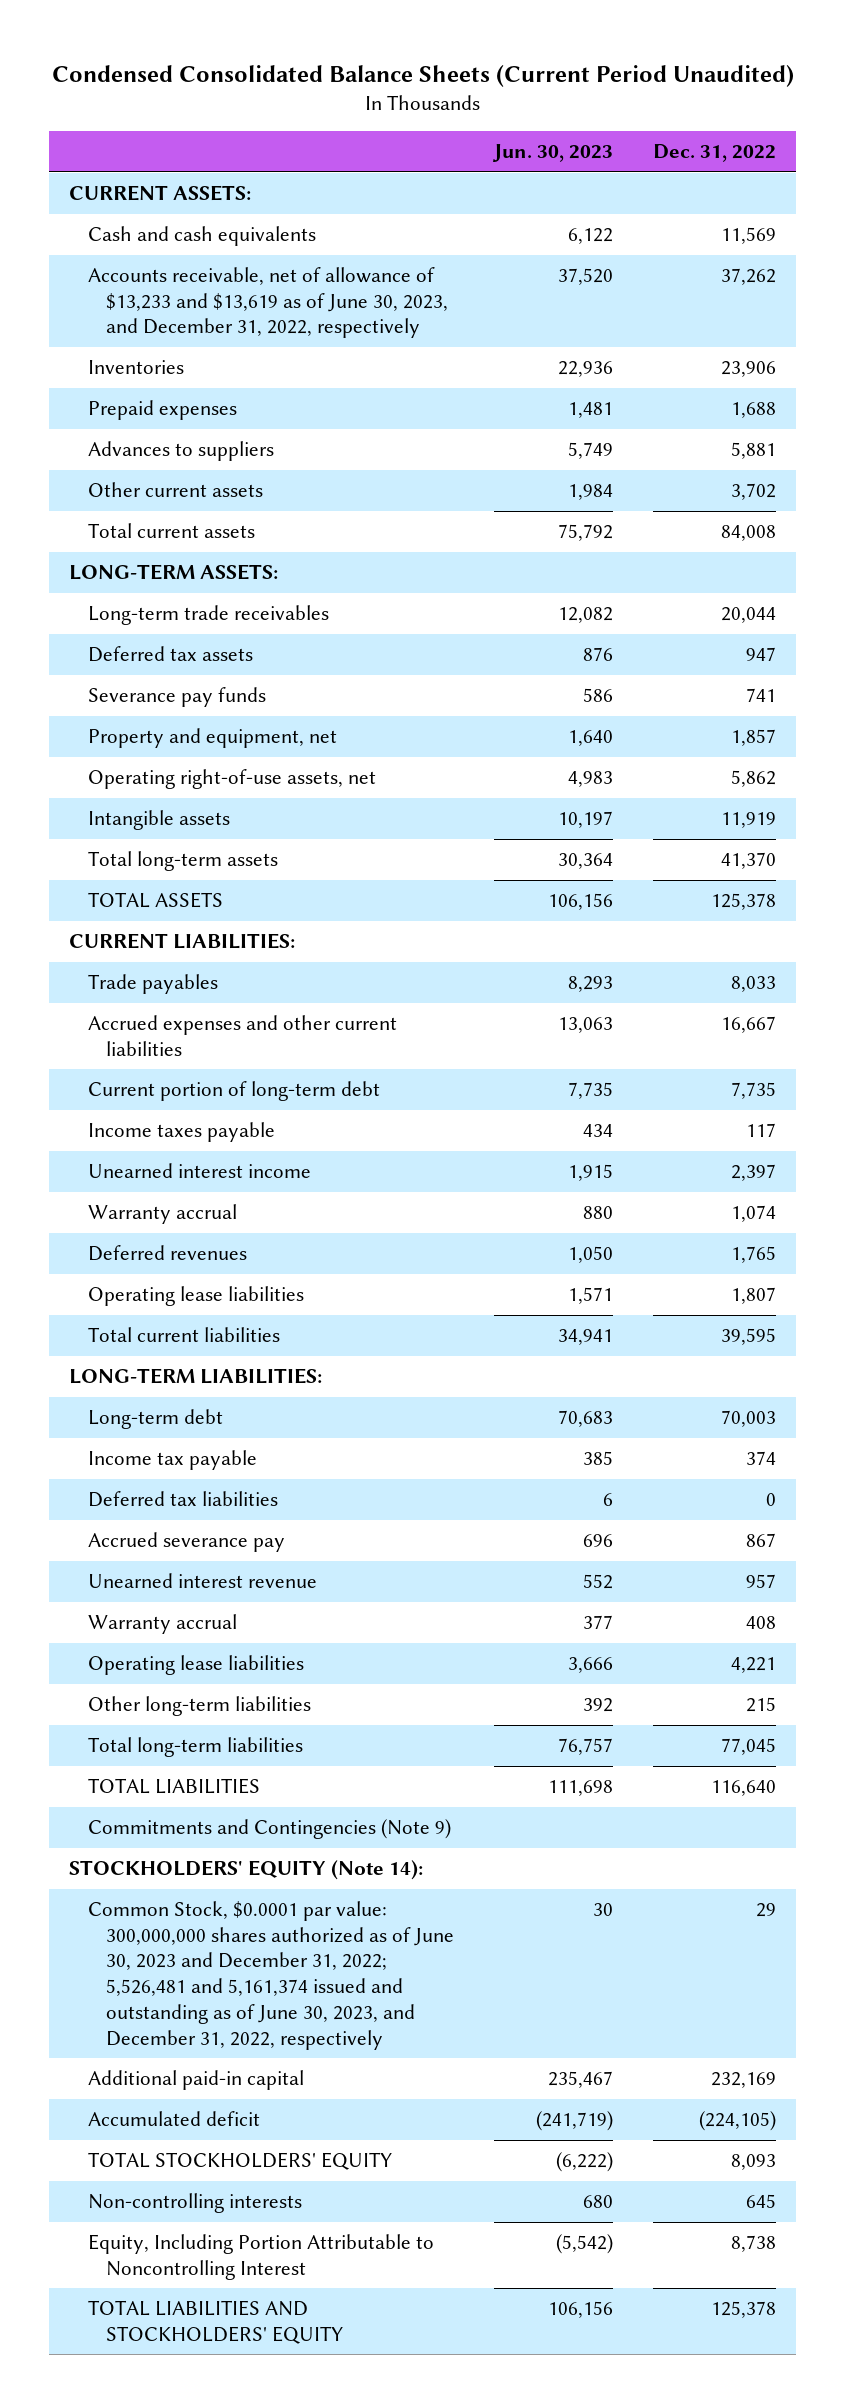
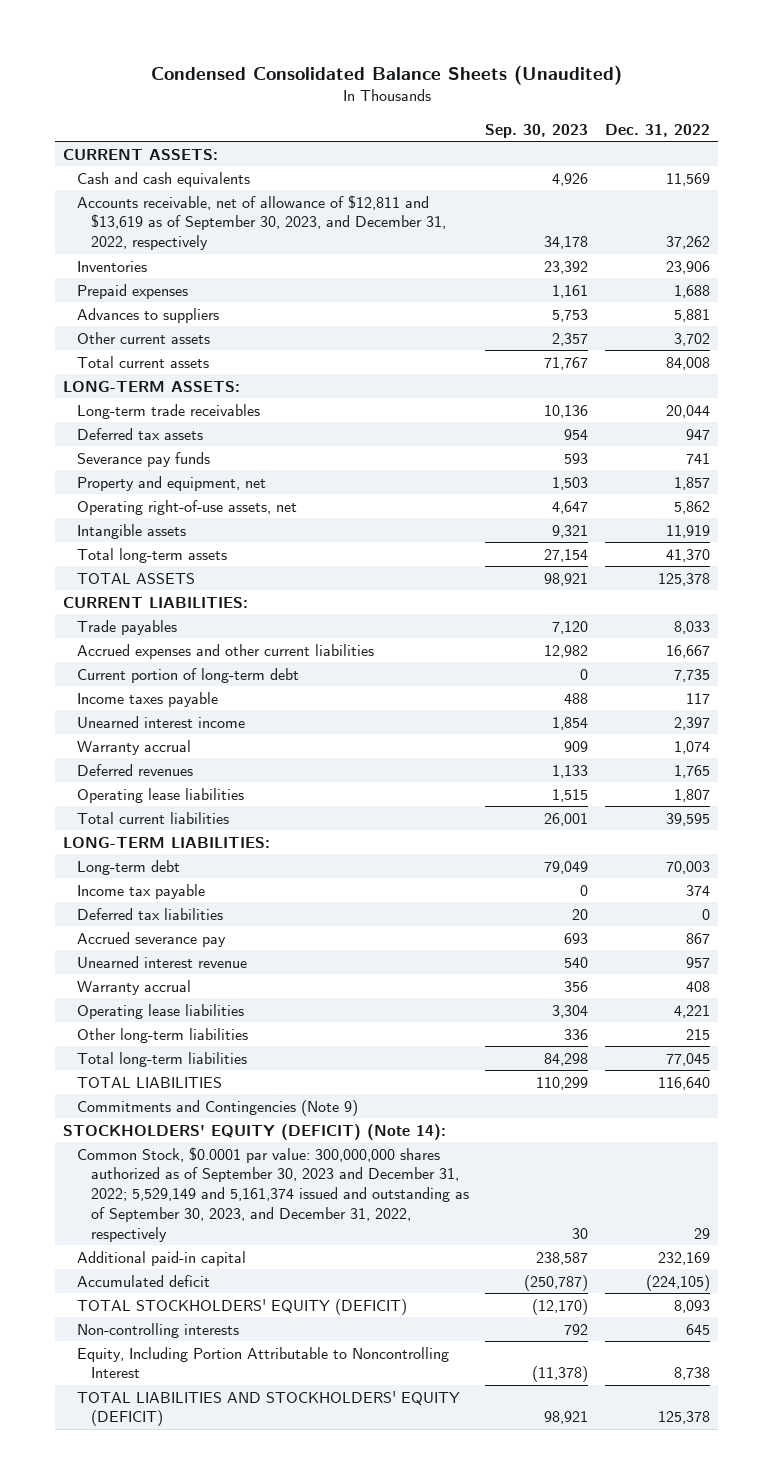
[51,64,794,87] Condensed Consolidated Balance Sheets (Current Period Unaudited) -> [150,64,622,85] Condensed Consolidated Balance Sheets (Unaudited)
[491,144,613,163] Jun. 30, 2023 -> none
none -> [485,123,589,138] Sep. 30, 2023
[87,267,448,339] Accounts receivable, net of allowance of $13,233 and $13,619 as of June 30, 2023, and December 31, 2022, respectively -> [77,194,446,251] Accounts receivable, net of allowance of $12,811 and $13,619 as of September 30, 2023, and December 31, 2022, respectively
[69,1860,424,1881] STOCKHOLDERS' EQUITY (Note 14): -> [63,1123,447,1140] STOCKHOLDERS' EQUITY (DEFICIT) (Note 14):
[87,1901,454,2050] Common Stock, $0.0001 par value: 300,000,000 shares authorized as of June 30, 2023 and December 31, 2022; 5,526,481 and 5,161,374 issued and outstanding as of June 30, 2023, and December 31, 2022, respectively -> [77,1146,469,1242] Common Stock, $0.0001 par value: 300,000,000 shares authorized as of September 30, 2023 and December 31, 2022; 5,529,149 and 5,161,374 issued and outstanding as of September 30, 2023, and December 31, 2022, respectively
[87,2152,392,2171] TOTAL STOCKHOLDERS' EQUITY -> [77,1298,408,1315] TOTAL STOCKHOLDERS' EQUITY (DEFICIT)
[87,2300,343,2344] TOTAL LIABILITIES AND STOCKHOLDERS' EQUITY -> [77,1390,461,1427] TOTAL LIABILITIES AND STOCKHOLDERS' EQUITY (DEFICIT)

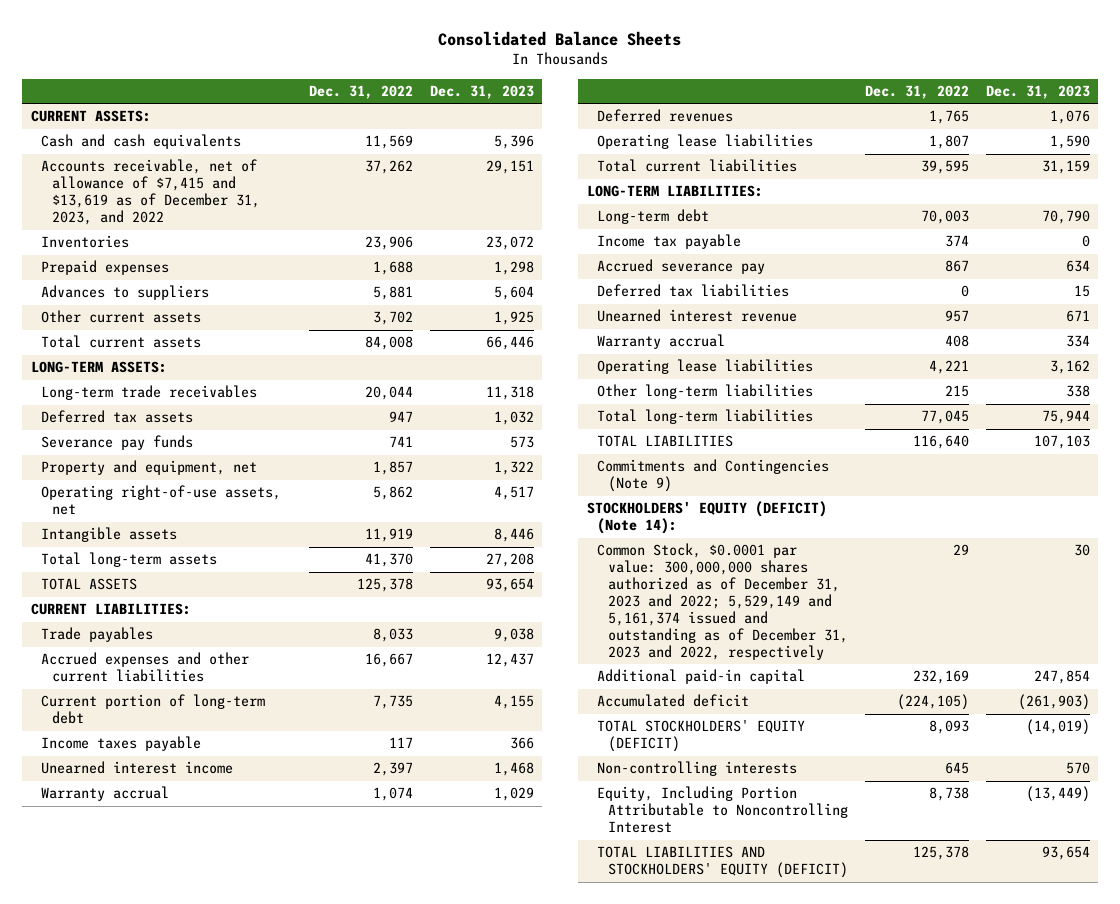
[150,64,622,85] Condensed Consolidated Balance Sheets (Unaudited) -> [438,30,682,46] Consolidated Balance Sheets
[485,123,589,138] Sep. 30, 2023 -> none
none -> [429,85,534,100] Dec. 31, 2023
[77,194,446,251] Accounts receivable, net of allowance of $12,811 and $13,619 as of September 30, 2023, and December 31, 2022, respectively -> [41,159,260,226] Accounts receivable, net of allowance of $7,415 and $13,619 as of December 31, 2023, and 2022
[77,907,224,920] Deferred tax liabilities -> [597,284,790,298] Deferred tax liabilities
[77,1146,469,1242] Common Stock, $0.0001 par value: 300,000,000 shares authorized as of September 30, 2023 and December 31, 2022; 5,529,149 and 5,161,374 issued and outstanding as of September 30, 2023, and December 31, 2022, respectively -> [597,543,848,661] Common Stock, $0.0001 par value: 300,000,000 shares authorized as of December 31, 2023 and 2022; 5,529,149 and 5,161,374 issued and outstanding as of December 31, 2023 and 2022, respectively

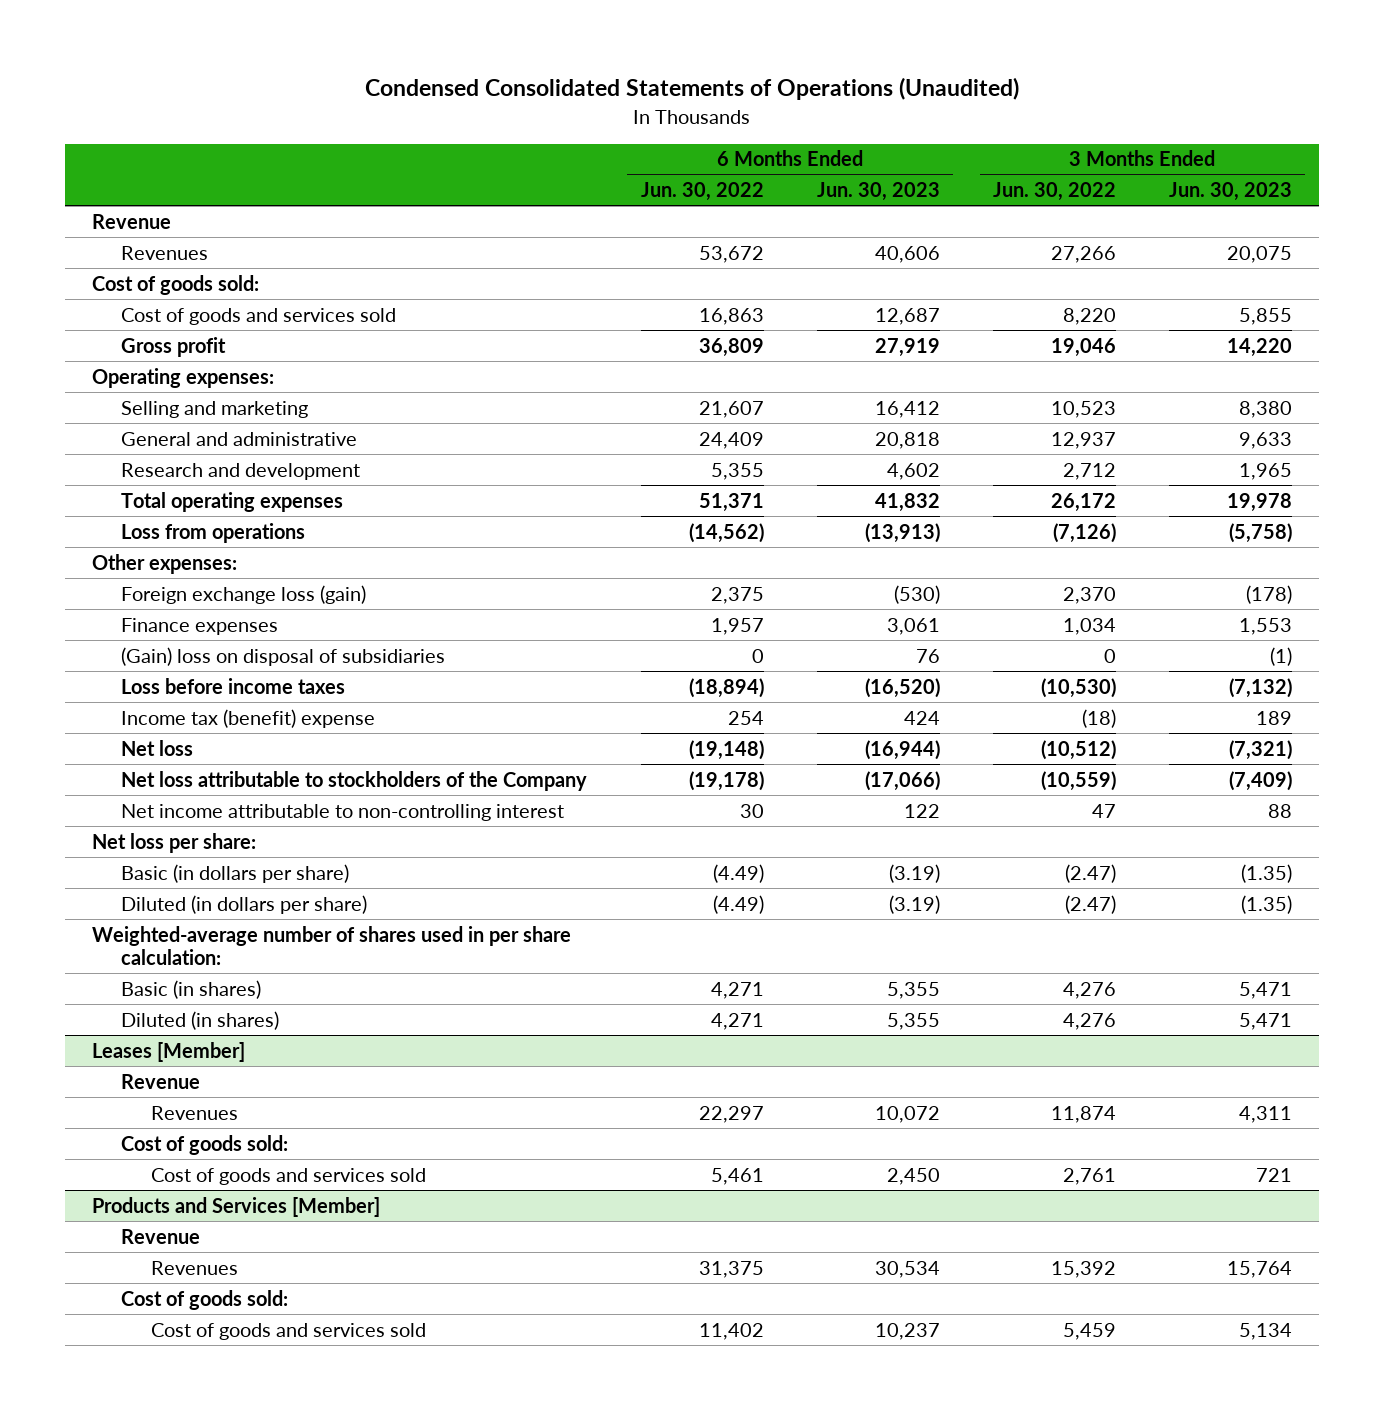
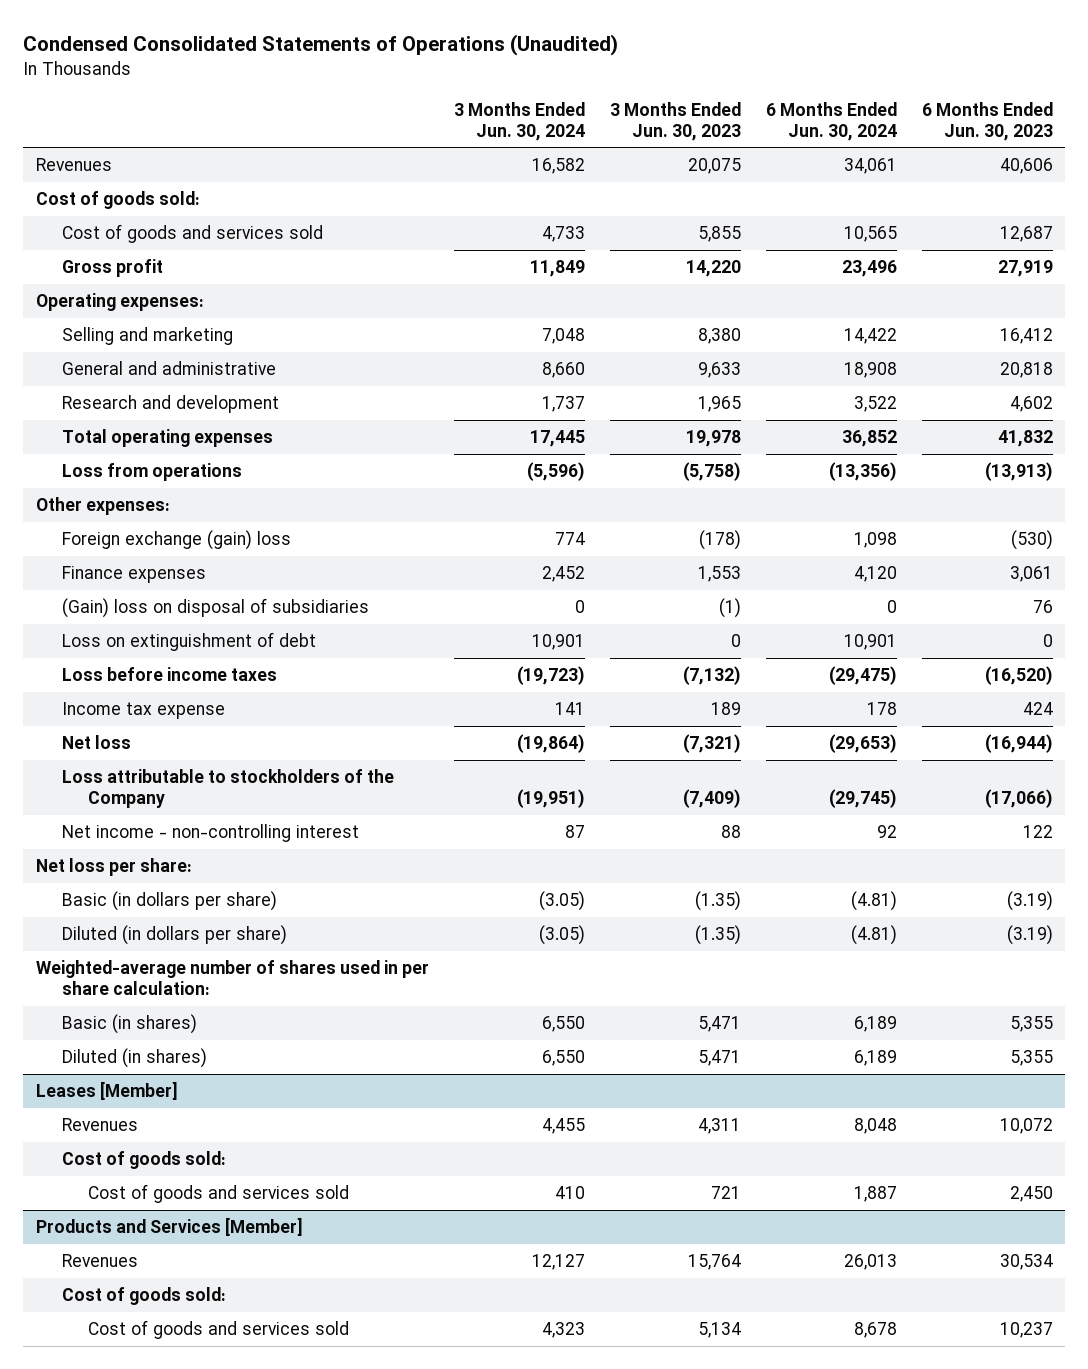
[640,182,764,202] Jun. 30, 2022 -> none
[992,182,1116,202] Jun. 30, 2022 -> none
none -> [453,101,585,141] 3 Months Ended Jun. 30, 2024
none -> [765,101,897,141] 6 Months Ended Jun. 30, 2024
[91,213,171,229] Revenue -> none
[121,584,367,604] Foreign exchange loss (gain) -> [61,530,291,551] Foreign exchange (gain) loss
none -> [61,632,316,652] Loss on extinguishment of debt
[121,708,376,728] Income tax (benefit) expense -> [61,702,225,720] Income tax expense
[121,770,588,791] Net loss attributable to stockholders of the Company -> [61,769,394,809] Loss attributable to stockholders of the Company
[121,803,565,821] Net income attributable to non-controlling interest -> [61,824,359,843] Net income - non-controlling interest
[121,1073,201,1089] Revenue -> none
[121,1228,201,1244] Revenue -> none

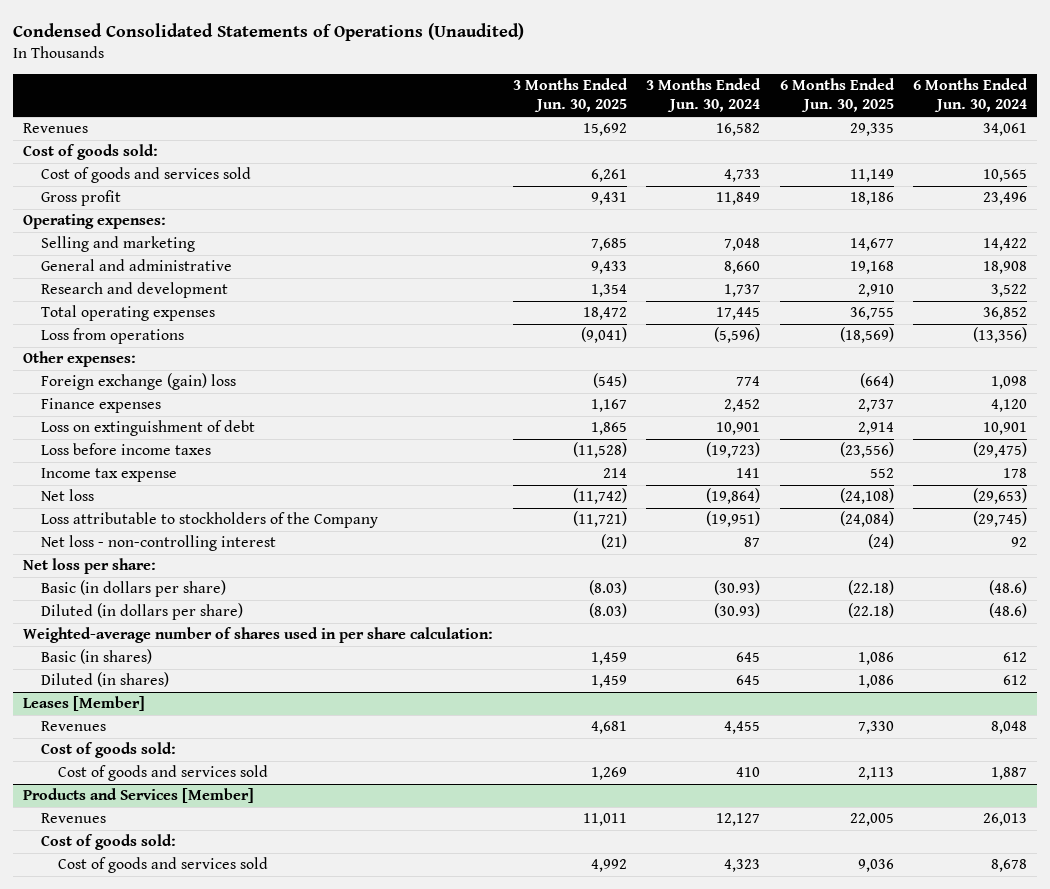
[609,101,741,141] 3 Months Ended Jun. 30, 2023 -> none
[921,101,1053,141] 6 Months Ended Jun. 30, 2023 -> none
none -> [512,78,628,113] 3 Months Ended Jun. 30, 2025
none -> [779,78,895,113] 6 Months Ended Jun. 30, 2025
[61,598,369,619] (Gain) loss on disposal of subsidiaries -> none
[61,824,359,843] Net income - non-controlling interest -> [40,535,276,552] Net loss - non-controlling interest
[538,891,585,912] (3.05) -> [714,580,761,596] (30.93)
[850,891,897,912] (4.81) -> [989,580,1028,596] (48.6)
[538,925,585,946] (3.05) -> [714,603,761,619] (30.93)
[850,925,897,946] (4.81) -> [989,603,1028,619] (48.6)
[541,1016,585,1033] 6,550 -> [736,652,761,663] 645
[853,1016,897,1033] 6,189 -> [1003,652,1028,663] 612
[541,1050,585,1067] 6,550 -> [736,675,761,686] 645
[853,1050,897,1067] 6,189 -> [1003,675,1028,686] 612

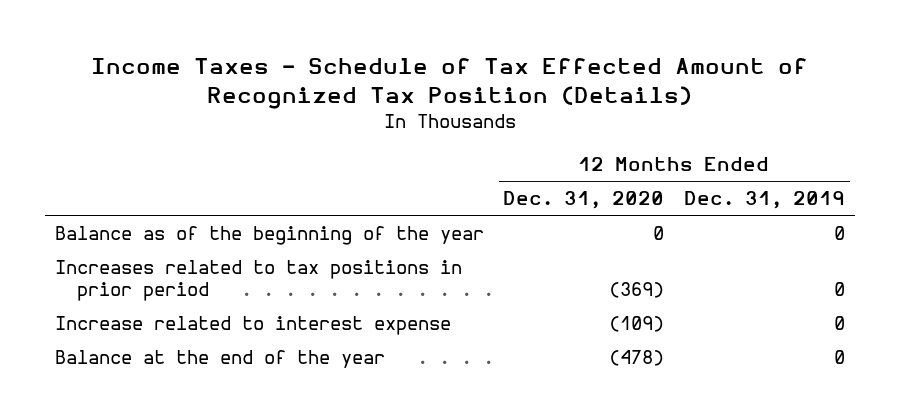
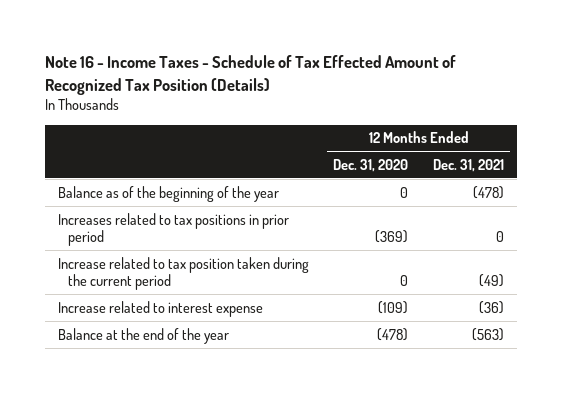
[90,58,808,110] Income Taxes - Schedule of Tax Effected Amount of Recognized Tax Position (Details) -> [45,54,457,95] Note 16 - Income Taxes - Schedule of Tax Effected Amount of Recognized Tax Position (Details)
[683,191,845,210] Dec. 31, 2019 -> none
none -> [433,158,505,172] Dec. 31, 2021
none -> [57,256,309,290] Increase related to tax position taken during the current period

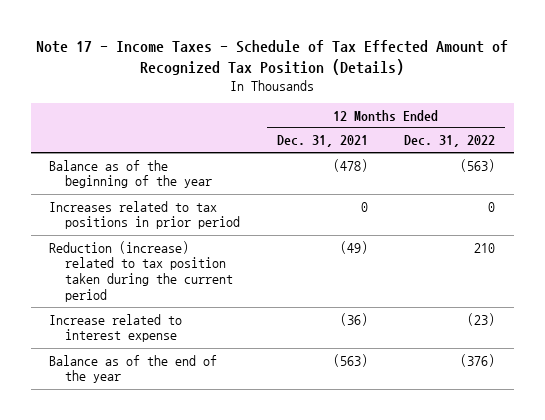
[45,54,457,95] Note 16 - Income Taxes - Schedule of Tax Effected Amount of Recognized Tax Position (Details) -> [36,40,509,76] Note 17 - Income Taxes - Schedule of Tax Effected Amount of Recognized Tax Position (Details)
[333,158,409,172] Dec. 31, 2020 -> none
none -> [404,135,496,148] Dec. 31, 2022
[57,256,309,290] Increase related to tax position taken during the current period -> [49,240,233,303] Reduction (increase) related to tax position taken during the current period
[57,327,229,344] Balance at the end of the year -> [49,354,218,384] Balance as of the end of the year

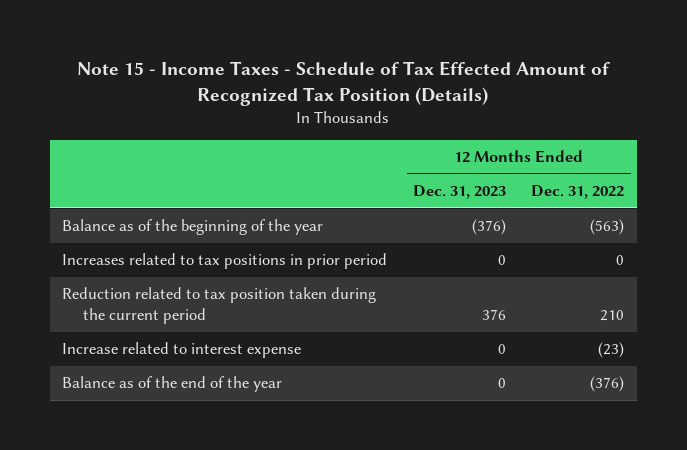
[36,40,509,76] Note 17 - Income Taxes - Schedule of Tax Effected Amount of Recognized Tax Position (Details) -> [77,61,611,106] Note 15 - Income Taxes - Schedule of Tax Effected Amount of Recognized Tax Position (Details)
[276,135,368,148] Dec. 31, 2021 -> none
none -> [412,185,506,200] Dec. 31, 2023
[49,240,233,303] Reduction (increase) related to tax position taken during the current period -> [62,287,377,325] Reduction related to tax position taken during the current period

